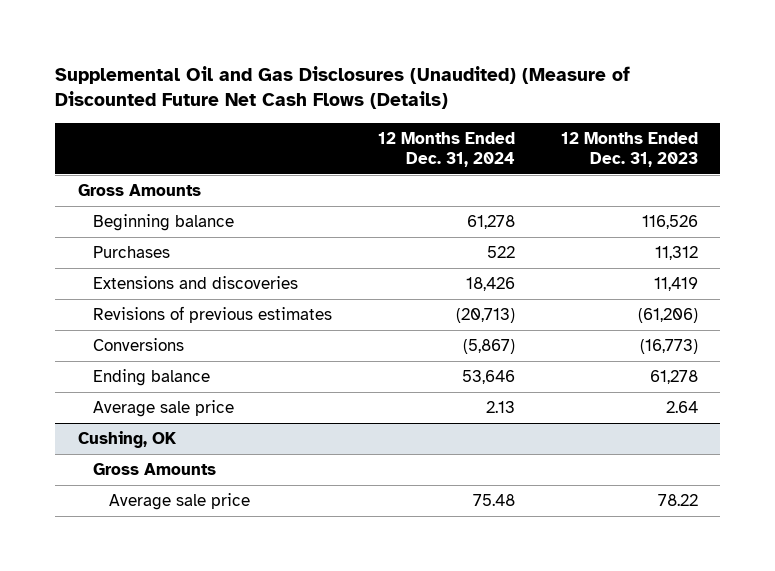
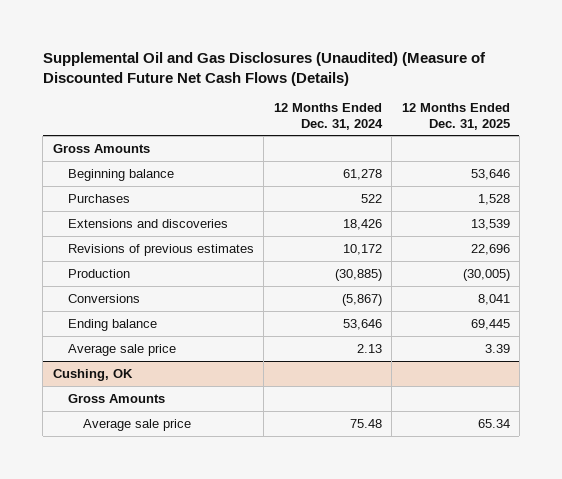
[560,131,698,168] 12 Months Ended Dec. 31, 2023 -> none
none -> [401,103,510,130] 12 Months Ended Dec. 31, 2025
[455,308,515,324] (20,713) -> [342,243,382,255] 10,172
none -> [67,268,130,278] Production

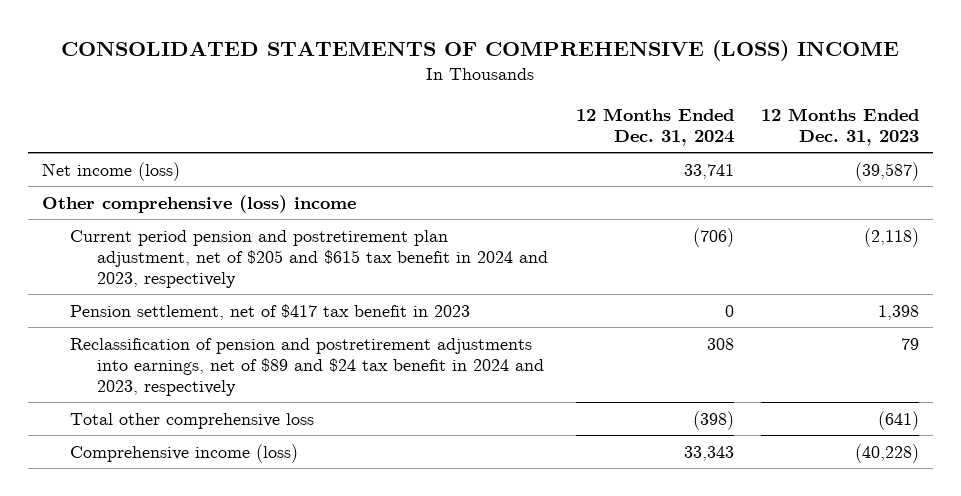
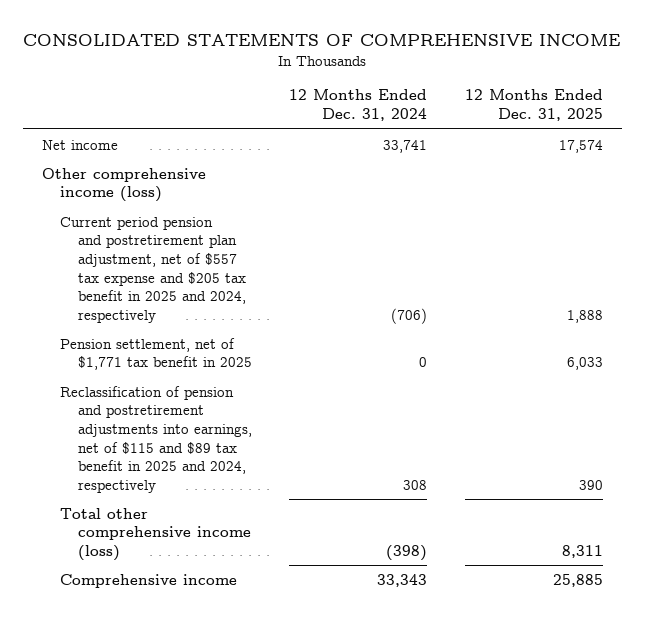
[61,40,900,62] CONSOLIDATED STATEMENTS OF COMPREHENSIVE (LOSS) INCOME -> [23,33,621,46] CONSOLIDATED STATEMENTS OF COMPREHENSIVE INCOME
[761,108,920,147] 12 Months Ended Dec. 31, 2023 -> none
none -> [464,89,603,122] 12 Months Ended Dec. 31, 2025
[41,161,180,181] Net income (loss) -> [41,139,118,150] Net income
[41,194,356,213] Other comprehensive (loss) income -> [41,167,206,203] Other comprehensive income (loss)
[69,229,549,289] Current period pension and postretirement plan adjustment, net of $205 and $615 tax benefit in 2024 and 2023, respectively -> [59,216,246,323] Current period pension and postretirement plan adjustment, net of $557 tax expense and $205 tax benefit in 2025 and 2024, respectively
[69,303,470,320] Pension settlement, net of $417 tax benefit in 2023 -> [59,337,252,371] Pension settlement, net of $1,771 tax benefit in 2025
[69,337,545,397] Reclassification of pension and postretirement adjustments into earnings, net of $89 and $24 tax benefit in 2024 and 2023, respectively -> [59,385,252,493] Reclassification of pension and postretirement adjustments into earnings, net of $115 and $89 tax benefit in 2025 and 2024, respectively
[69,412,314,429] Total other comprehensive loss -> [59,507,251,562] Total other comprehensive income (loss)
[69,443,298,463] Comprehensive income (loss) -> [59,573,237,588] Comprehensive income

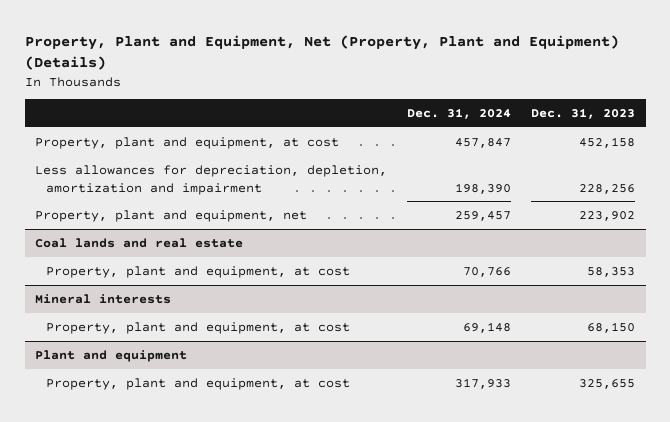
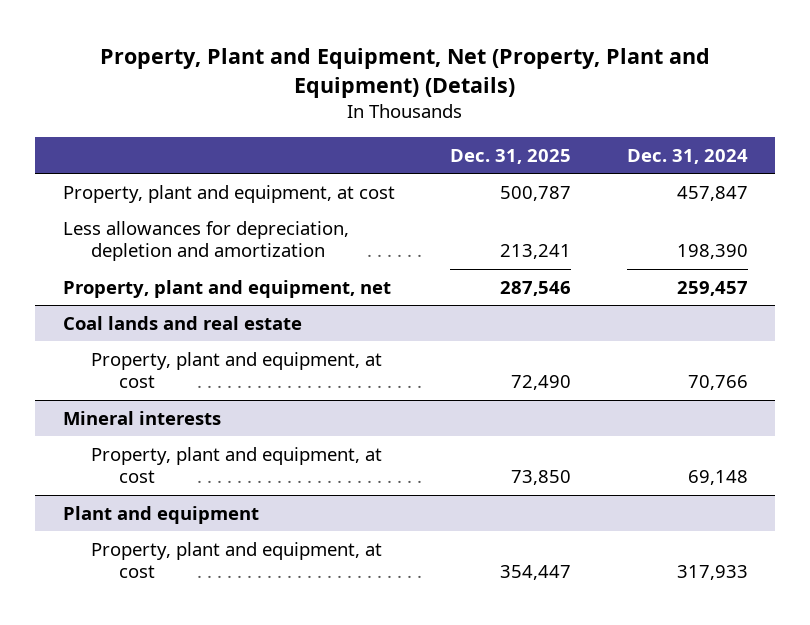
[531,108,636,120] Dec. 31, 2023 -> none
none -> [450,148,572,164] Dec. 31, 2025
[34,164,387,195] Less allowances for depreciation, depletion, amortization and impairment -> [62,220,349,262] Less allowances for depreciation, depletion and amortization

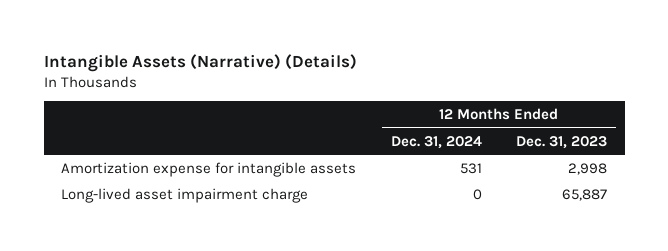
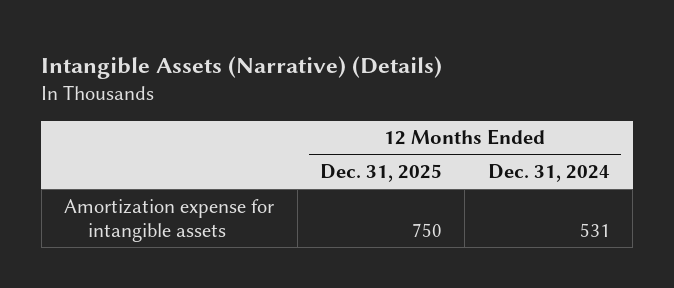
[516,135,608,149] Dec. 31, 2023 -> none
none -> [319,164,442,183] Dec. 31, 2025
[60,187,308,203] Long-lived asset impairment charge -> none

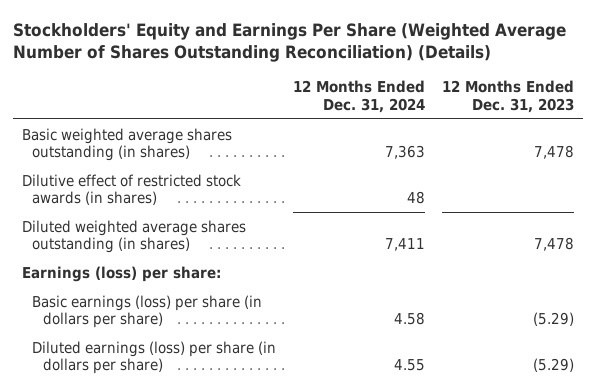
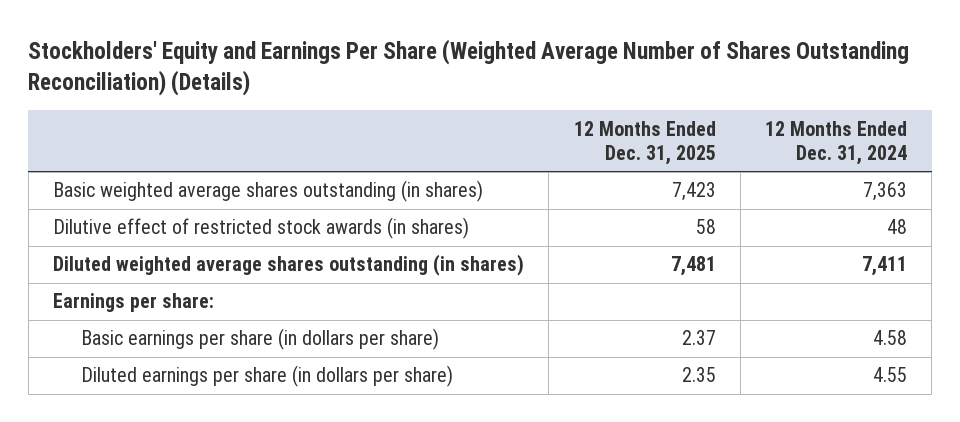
[442,80,575,113] 12 Months Ended Dec. 31, 2023 -> none
none -> [573,120,716,165] 12 Months Ended Dec. 31, 2025
[21,265,221,282] Earnings (loss) per share: -> [53,293,215,313] Earnings per share:
[32,294,263,329] Basic earnings (loss) per share (in dollars per share) -> [81,328,440,351] Basic earnings per share (in dollars per share)
[32,340,277,375] Diluted earnings (loss) per share (in dollars per share) -> [81,365,454,388] Diluted earnings per share (in dollars per share)

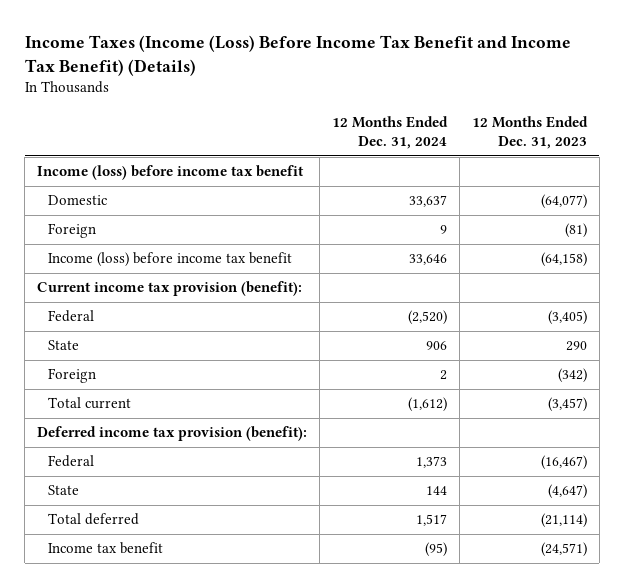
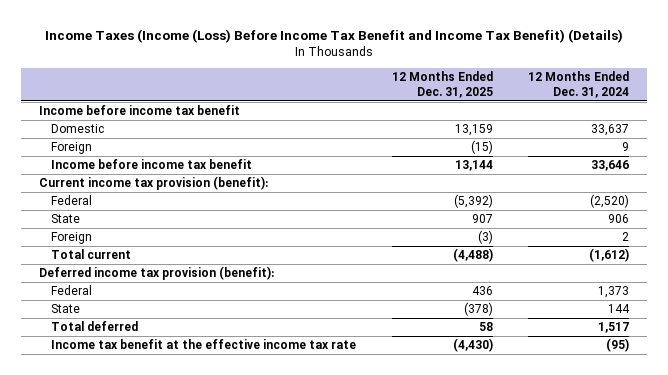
[471,115,588,150] 12 Months Ended Dec. 31, 2023 -> none
none -> [391,71,493,98] 12 Months Ended Dec. 31, 2025
[37,165,305,181] Income (loss) before income tax benefit -> [39,105,241,116] Income before income tax benefit
[48,252,293,268] Income (loss) before income tax benefit -> [51,159,253,170] Income before income tax benefit
[48,542,164,555] Income tax benefit -> [51,339,357,350] Income tax benefit at the effective income tax rate

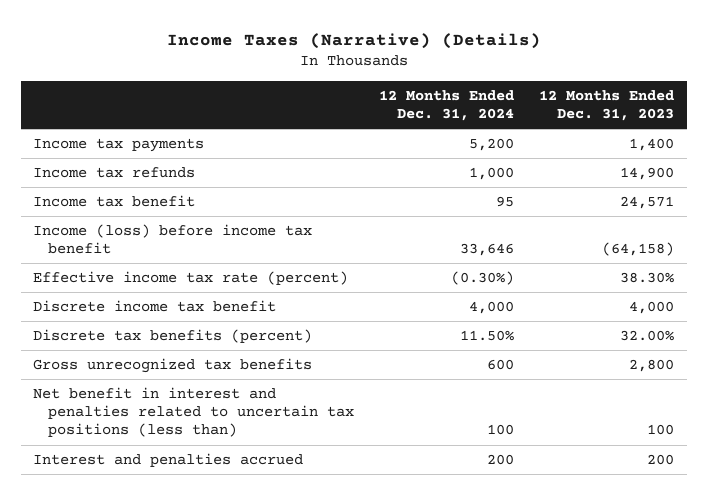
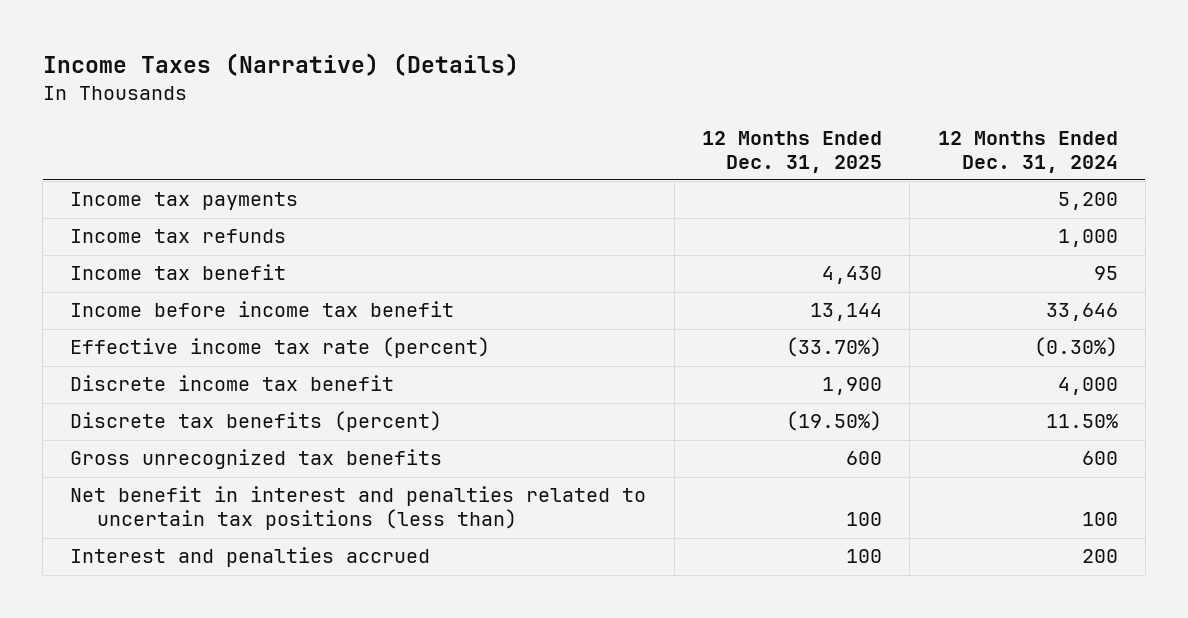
[539,89,675,121] 12 Months Ended Dec. 31, 2023 -> none
none -> [702,130,883,173] 12 Months Ended Dec. 31, 2025
[33,224,313,255] Income (loss) before income tax benefit -> [70,301,455,318] Income before income tax benefit

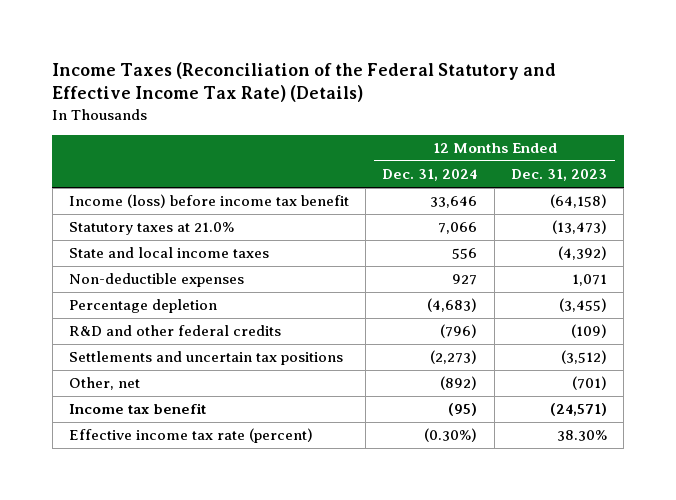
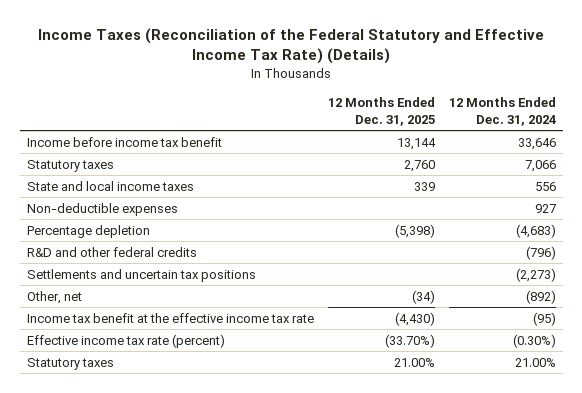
[510,169,607,182] Dec. 31, 2023 -> none
none -> [327,96,435,126] 12 Months Ended Dec. 31, 2025
[68,194,349,209] Income (loss) before income tax benefit -> [26,136,222,147] Income before income tax benefit
[68,222,234,236] Statutory taxes at 21.0% -> [26,159,114,172] Statutory taxes
[68,403,206,415] Income tax benefit -> [26,312,314,323] Income tax benefit at the effective income tax rate
none -> [26,357,114,370] Statutory taxes

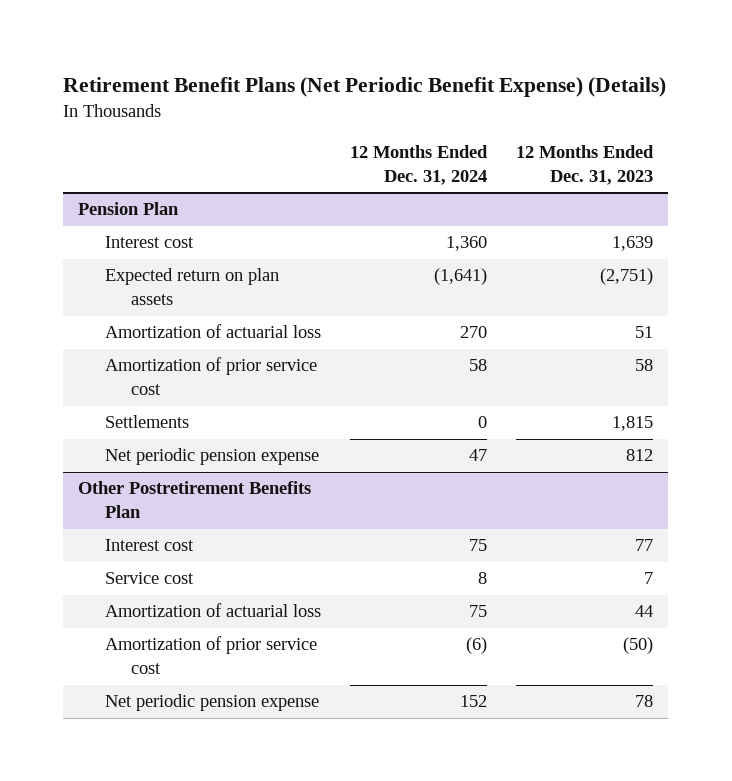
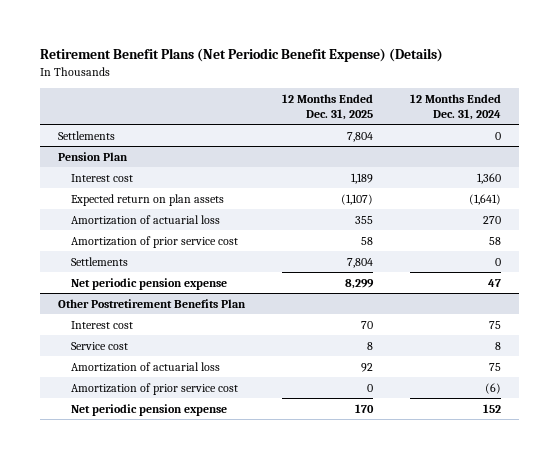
[516,145,655,185] 12 Months Ended Dec. 31, 2023 -> none
none -> [282,93,374,120] 12 Months Ended Dec. 31, 2025
none -> [58,130,116,140] Settlements

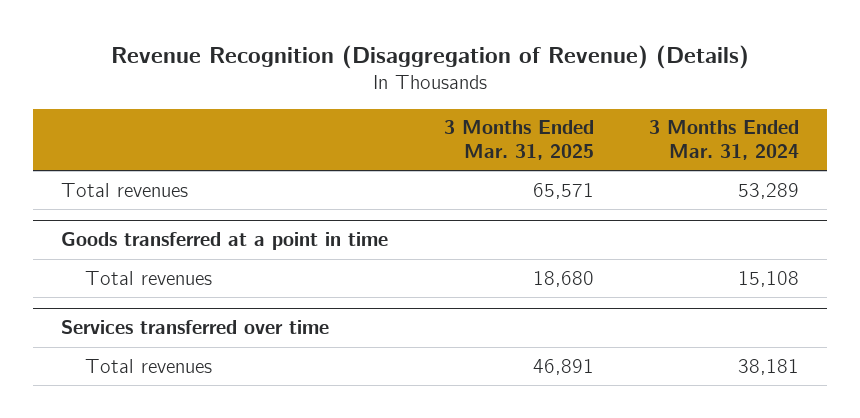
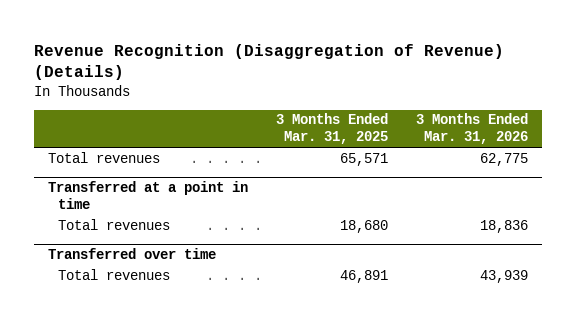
[649,120,800,161] 3 Months Ended Mar. 31, 2024 -> none
none -> [415,113,528,145] 3 Months Ended Mar. 31, 2026
[60,232,388,251] Goods transferred at a point in time -> [48,181,249,210] Transferred at a point in time
[60,320,329,335] Services transferred over time -> [48,248,217,260] Transferred over time

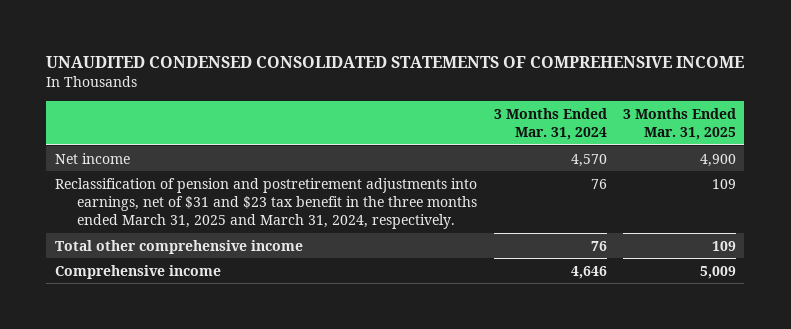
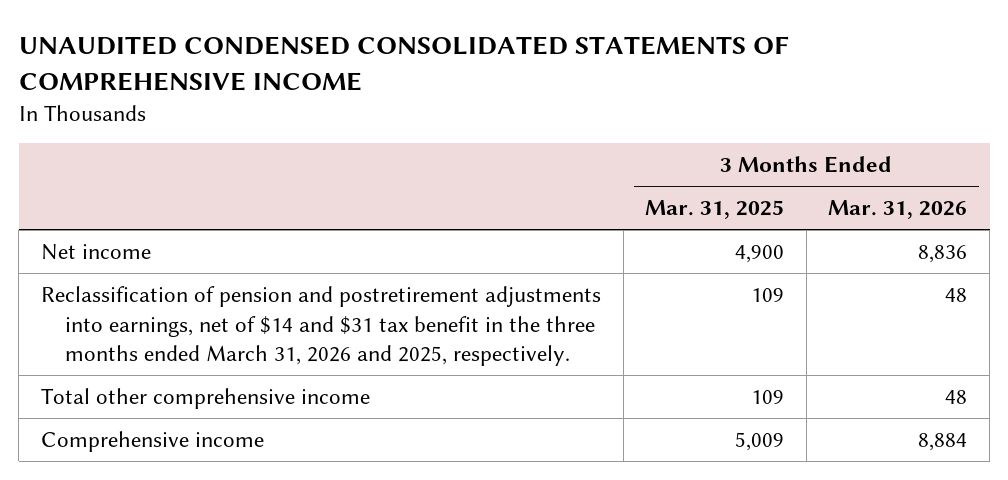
[493,107,607,141] 3 Months Ended Mar. 31, 2024 -> none
none -> [828,200,968,220] Mar. 31, 2026
[54,177,477,230] Reclassification of pension and postretirement adjustments into earnings, net of $31 and $23 tax benefit in the three months ended March 31, 2025 and March 31, 2024, respectively. -> [40,285,601,367] Reclassification of pension and postretirement adjustments into earnings, net of $14 and $31 tax benefit in the three months ended March 31, 2026 and 2025, respectively.

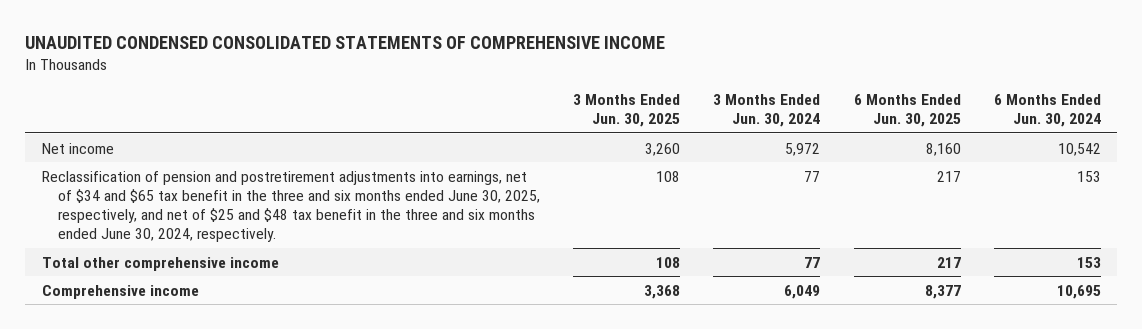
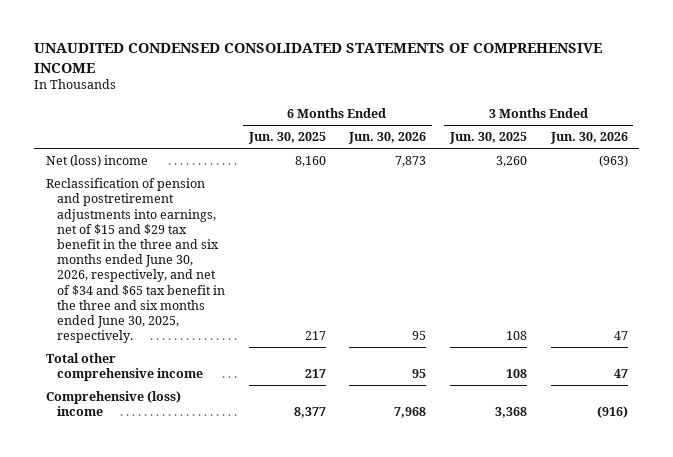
[713,93,821,128] 3 Months Ended Jun. 30, 2024 -> none
[993,93,1101,128] 6 Months Ended Jun. 30, 2024 -> none
none -> [348,132,427,145] Jun. 30, 2026
none -> [549,132,628,145] Jun. 30, 2026
[41,142,114,154] Net income -> [45,155,148,168] Net (loss) income
[41,170,540,243] Reclassification of pension and postretirement adjustments into earnings, net of $34 and $65 tax benefit in the three and six months ended June 30, 2025, respectively, and net of $25 and $48 tax benefit in the three and six months ended June 30, 2024, respectively. -> [45,178,226,344] Reclassification of pension and postretirement adjustments into earnings, net of $15 and $29 tax benefit in the three and six months ended June 30, 2026, respectively, and net of $34 and $65 tax benefit in the three and six months ended June 30, 2025, respectively.
[41,284,199,299] Comprehensive income -> [45,391,181,417] Comprehensive (loss) income

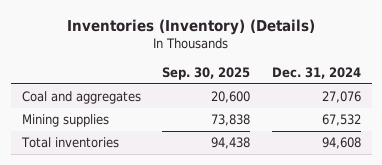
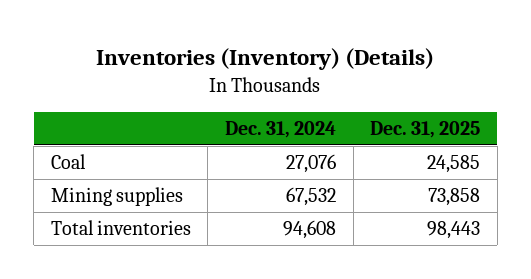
[162,66,251,80] Sep. 30, 2025 -> none
none -> [370,120,481,138] Dec. 31, 2025
[21,91,141,105] Coal and aggregates -> [50,154,86,170] Coal

